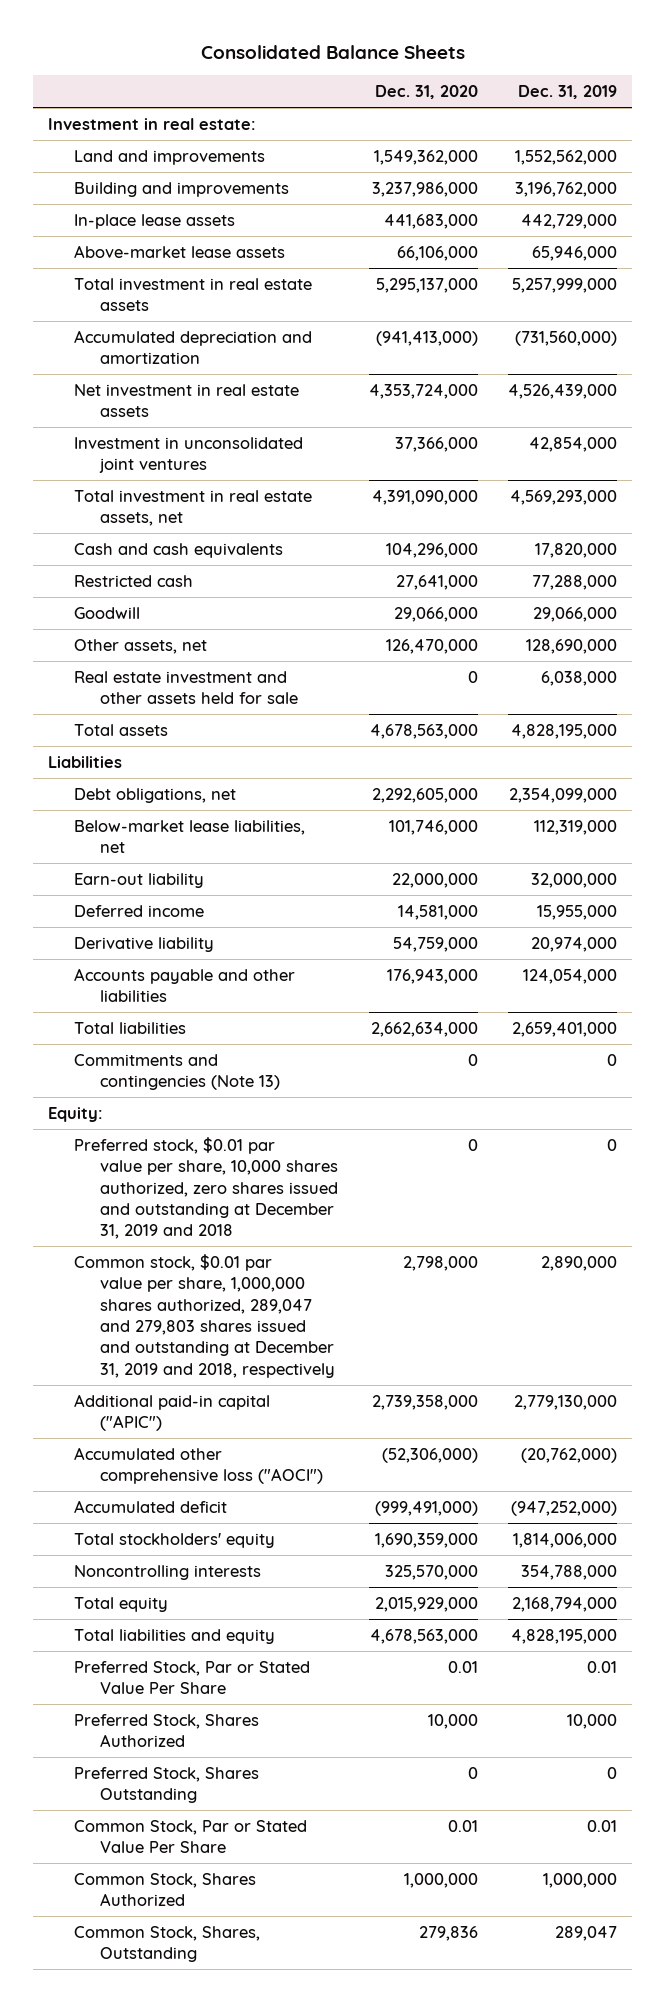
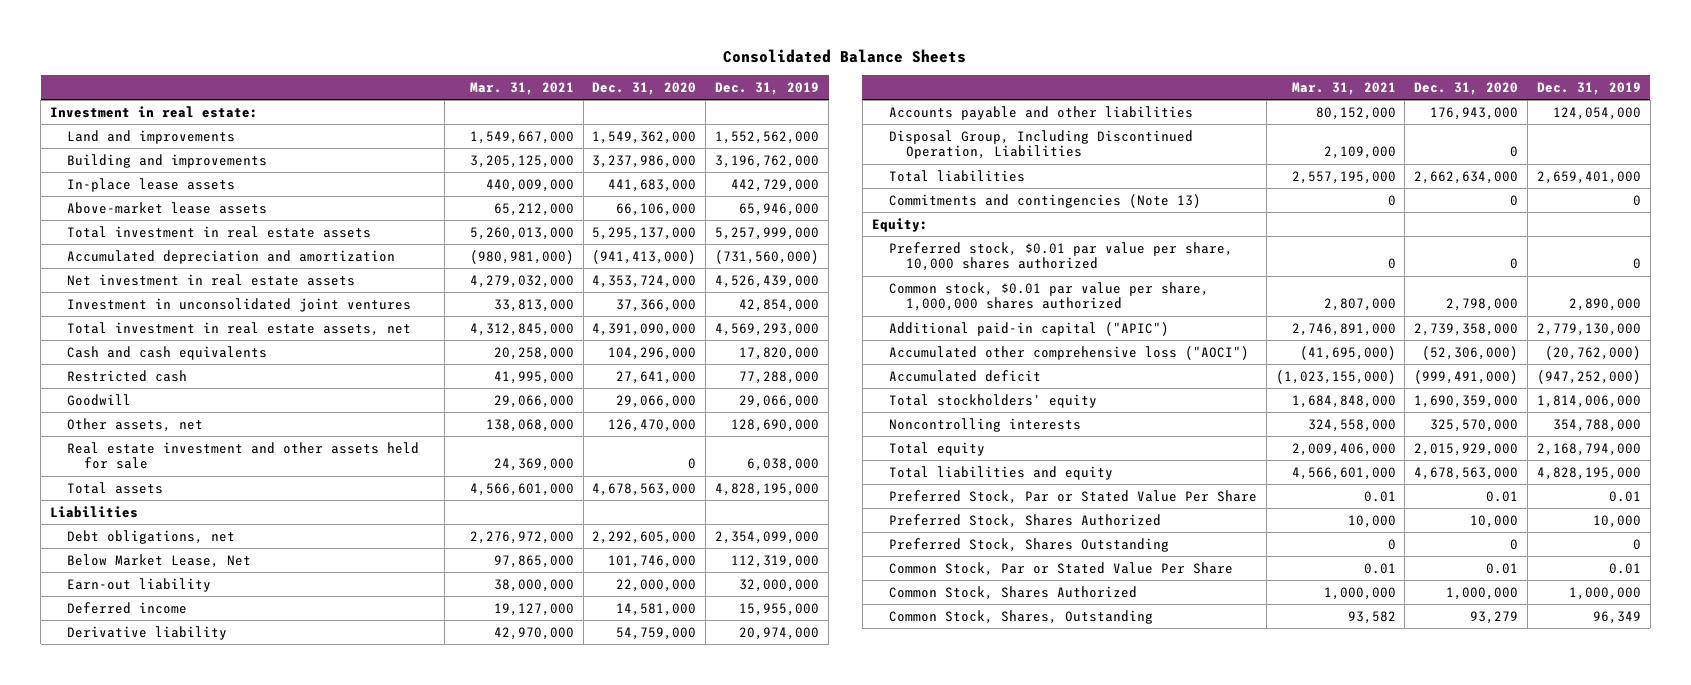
none -> [469,81,574,95] Mar. 31, 2021
[74,819,306,854] Below-market lease liabilities, net -> [67,553,252,568] Below Market Lease, Net
none -> [888,129,1193,160] Disposal Group, Including Discontinued Operation, Liabilities
[74,1136,339,1240] Preferred stock, $0.01 par value per share, 10,000 shares authorized, zero shares issued and outstanding at December 31, 2019 and 2018 -> [888,241,1233,272] Preferred stock, $0.01 par value per share, 10,000 shares authorized
[74,1253,336,1378] Common stock, $0.01 par value per share, 1,000,000 shares authorized, 289,047 and 279,803 shares issued and outstanding at December 31, 2019 and 2018, respectively -> [888,281,1209,312] Common stock, $0.01 par value per share, 1,000,000 shares authorized
[418,1925,478,1941] 279,836 -> [1470,610,1519,624] 93,279
[554,1925,617,1941] 289,047 -> [1592,610,1641,624] 96,349

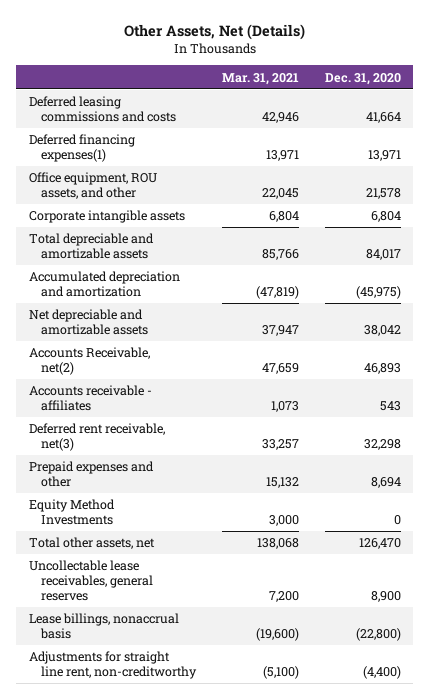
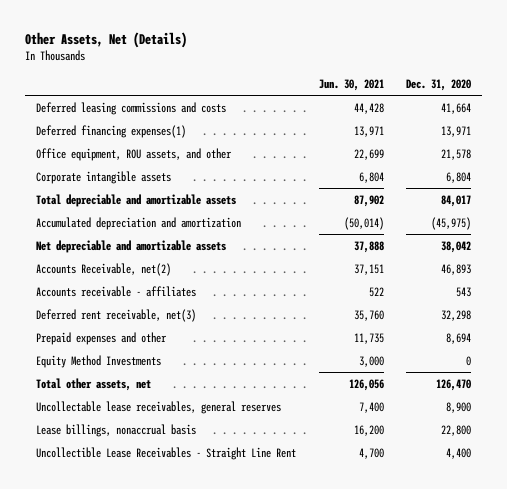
[221,72,299,85] Mar. 31, 2021 -> none
none -> [318,78,384,91] Jun. 30, 2021
[29,651,197,680] Adjustments for straight line rent, non-creditworthy -> none
[355,628,401,642] (22,800) -> [440,424,471,436] 22,800
none -> [36,446,297,460] Uncollectible Lease Receivables - Straight Line Rent

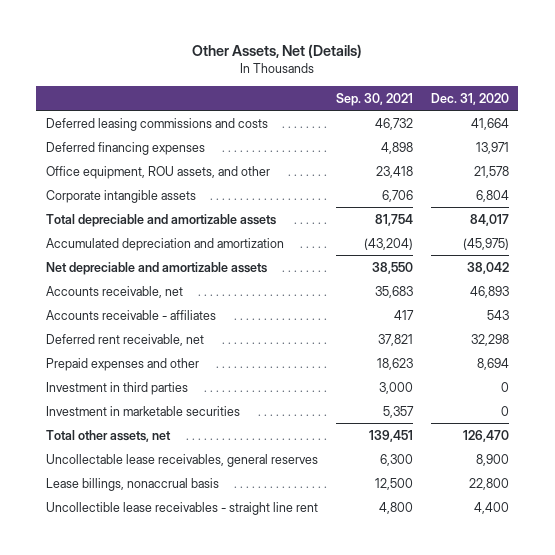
[318,78,384,91] Jun. 30, 2021 -> none
none -> [335,92,413,106] Sep. 30, 2021
[36,124,187,138] Deferred financing expenses(1) -> [45,141,205,155] Deferred financing expenses
[36,262,172,276] Accounts Receivable, net(2) -> [45,285,183,298] Accounts receivable, net
[36,308,197,322] Deferred rent receivable, net(3) -> [45,333,204,346] Deferred rent receivable, net
[36,354,162,368] Equity Method Investments -> [45,381,188,395] Investment in third parties
none -> [45,405,240,416] Investment in marketable securities
[36,446,297,460] Uncollectible Lease Receivables - Straight Line Rent -> [45,501,318,515] Uncollectible lease receivables - straight line rent

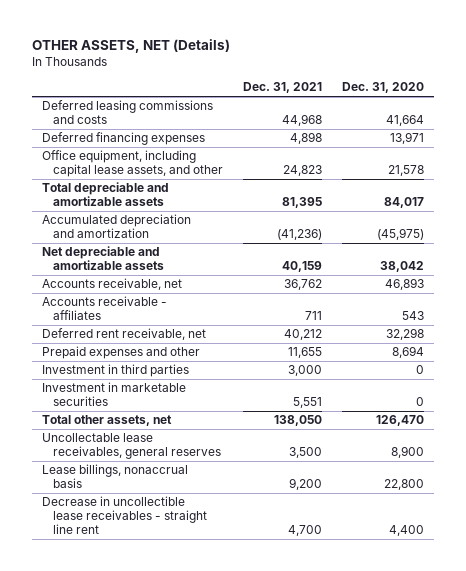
[192,44,363,59] Other Assets, Net (Details) -> [31,39,230,54] OTHER ASSETS, NET (Details)
[335,92,413,106] Sep. 30, 2021 -> none
none -> [242,82,322,94] Dec. 31, 2021
[45,189,196,203] Corporate intangible assets -> none
[45,165,270,179] Office equipment, ROU assets, and other -> [41,150,224,178] Office equipment, including capital lease assets, and other
[45,501,318,515] Uncollectible lease receivables - straight line rent -> [41,496,208,535] Decrease in uncollectible lease receivables - straight line rent

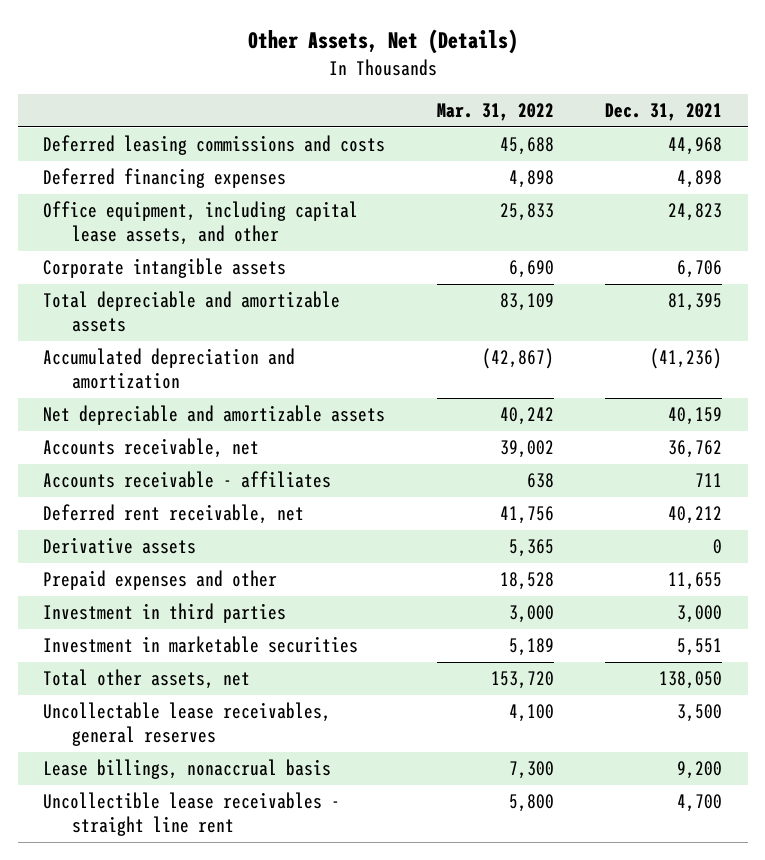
[31,39,230,54] OTHER ASSETS, NET (Details) -> [247,29,518,55] Other Assets, Net (Details)
[341,82,424,94] Dec. 31, 2020 -> none
none -> [436,103,554,122] Mar. 31, 2022
none -> [43,258,287,279] Corporate intangible assets
none -> [43,537,197,555] Derivative assets
[41,496,208,535] Decrease in uncollectible lease receivables - straight line rent -> [43,792,341,837] Uncollectible lease receivables - straight line rent

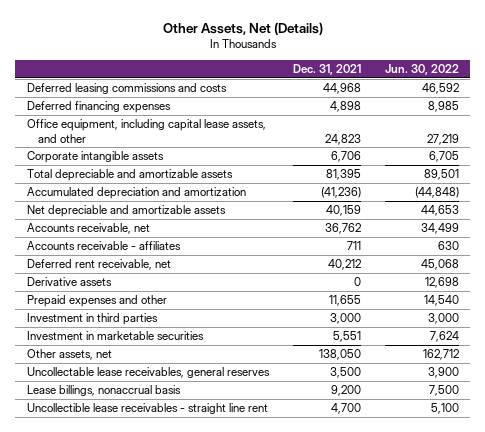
[436,103,554,122] Mar. 31, 2022 -> none
none -> [384,63,459,75] Jun. 30, 2022
[43,669,251,690] Total other assets, net -> [26,348,112,360] Other assets, net

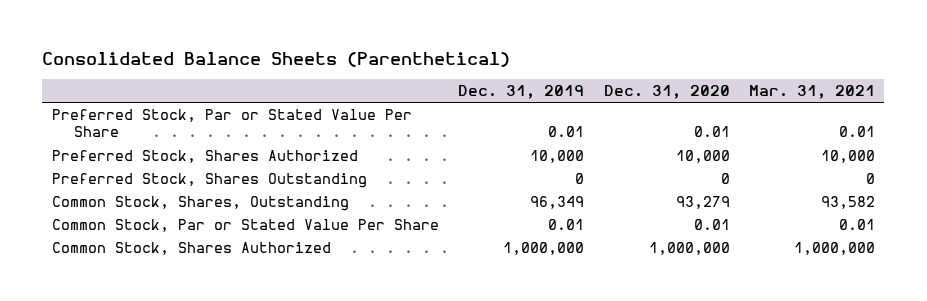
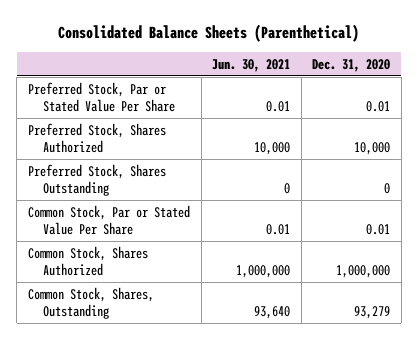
[458,85,585,100] Dec. 31, 2019 -> none
[748,85,875,100] Mar. 31, 2021 -> none
none -> [212,58,291,72] Jun. 30, 2021
[51,196,349,212] Common Stock, Shares, Outstanding -> [27,286,154,319] Common Stock, Shares, Outstanding

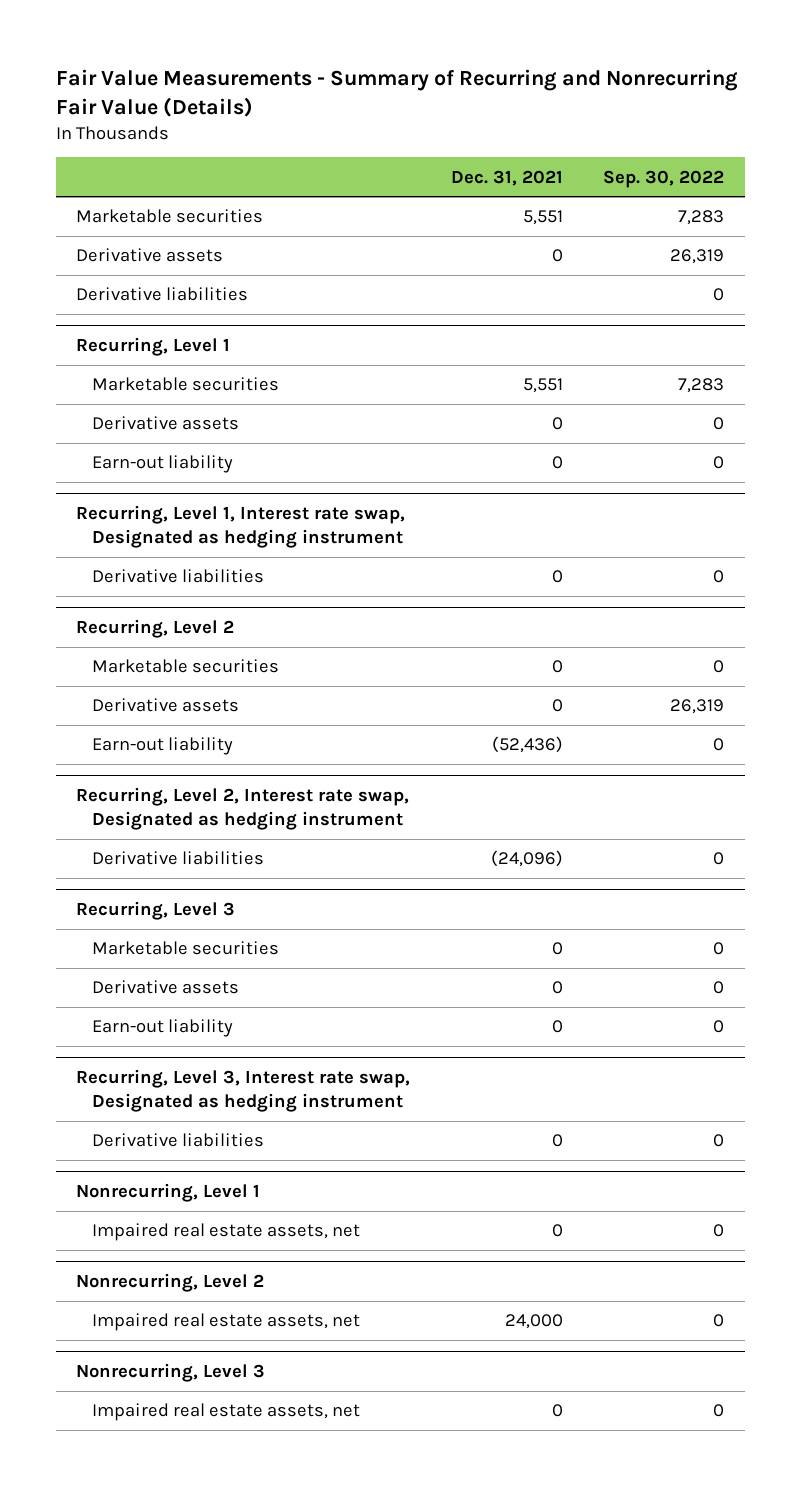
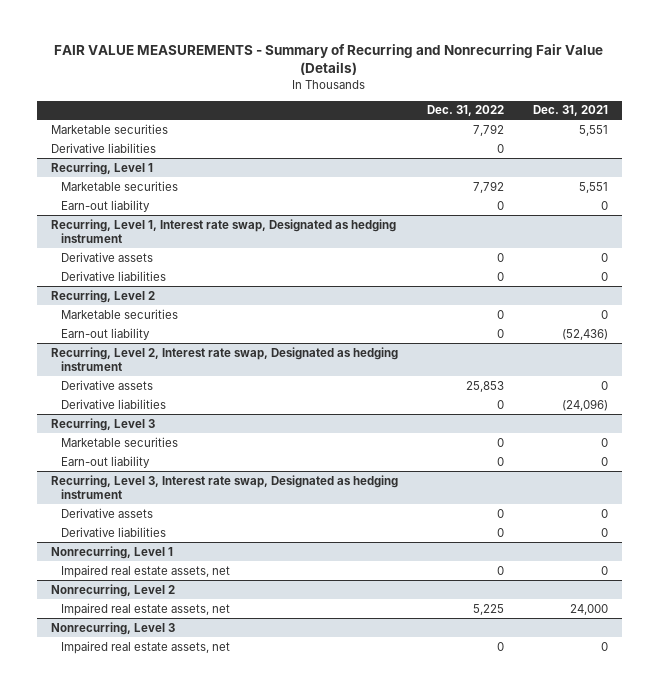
[55,68,738,117] Fair Value Measurements - Summary of Recurring and Nonrecurring Fair Value (Details) -> [54,44,604,76] FAIR VALUE MEASUREMENTS - Summary of Recurring and Nonrecurring Fair Value (Details)
[603,169,725,188] Sep. 30, 2022 -> none
none -> [426,105,504,117] Dec. 31, 2022
[76,248,224,263] Derivative assets -> none
[92,416,240,431] Derivative assets -> none
none -> [61,251,154,262] Derivative assets
[92,698,240,713] Derivative assets -> none
none -> [61,379,154,390] Derivative assets
[92,980,240,995] Derivative assets -> none
none -> [61,507,154,518] Derivative assets

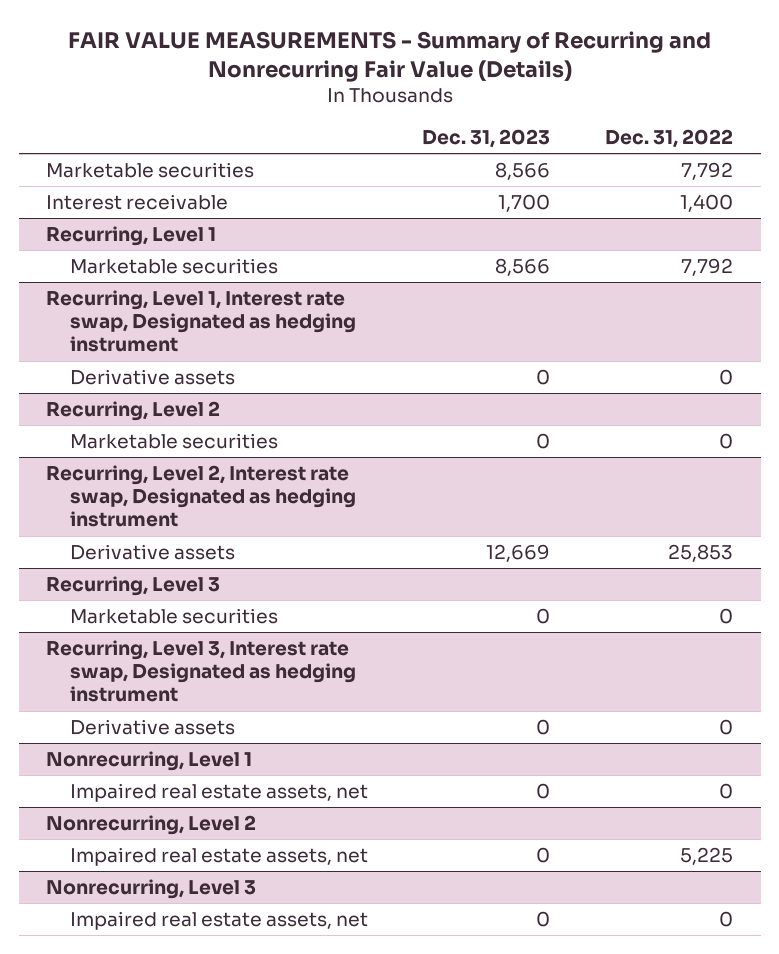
[532,105,608,117] Dec. 31, 2021 -> none
none -> [422,129,551,149] Dec. 31, 2023
[51,142,157,153] Derivative liabilities -> none
none -> [45,194,228,211] Interest receivable
[61,199,151,212] Earn-out liability -> none
[61,270,167,281] Derivative liabilities -> none
[61,327,151,340] Earn-out liability -> none
[61,398,167,409] Derivative liabilities -> none
[61,455,151,468] Earn-out liability -> none
[61,526,167,537] Derivative liabilities -> none

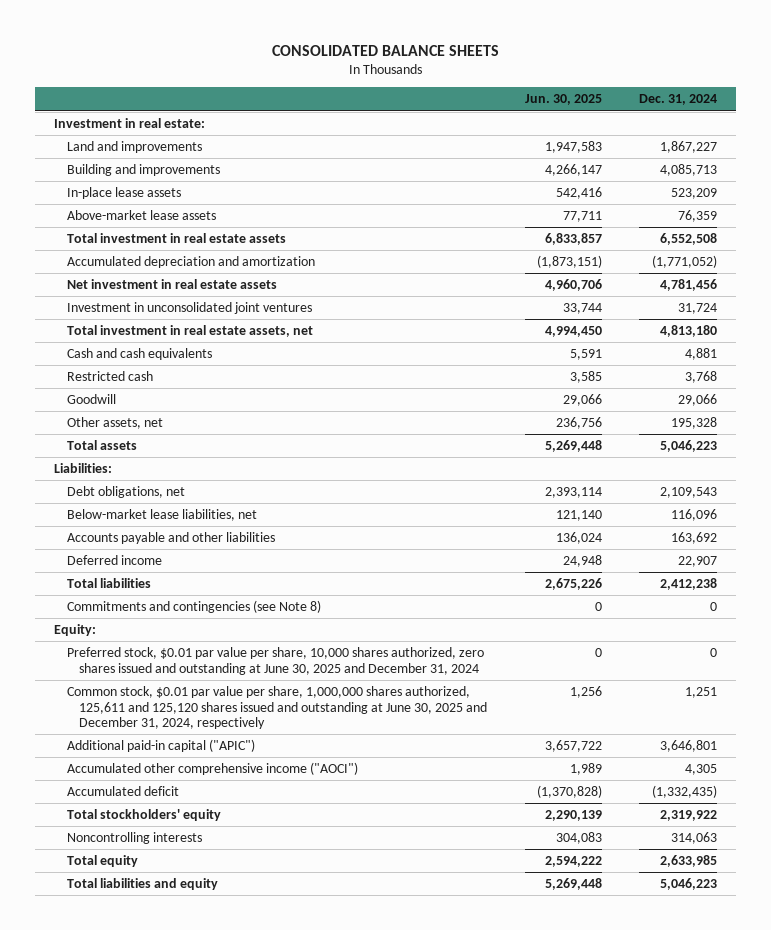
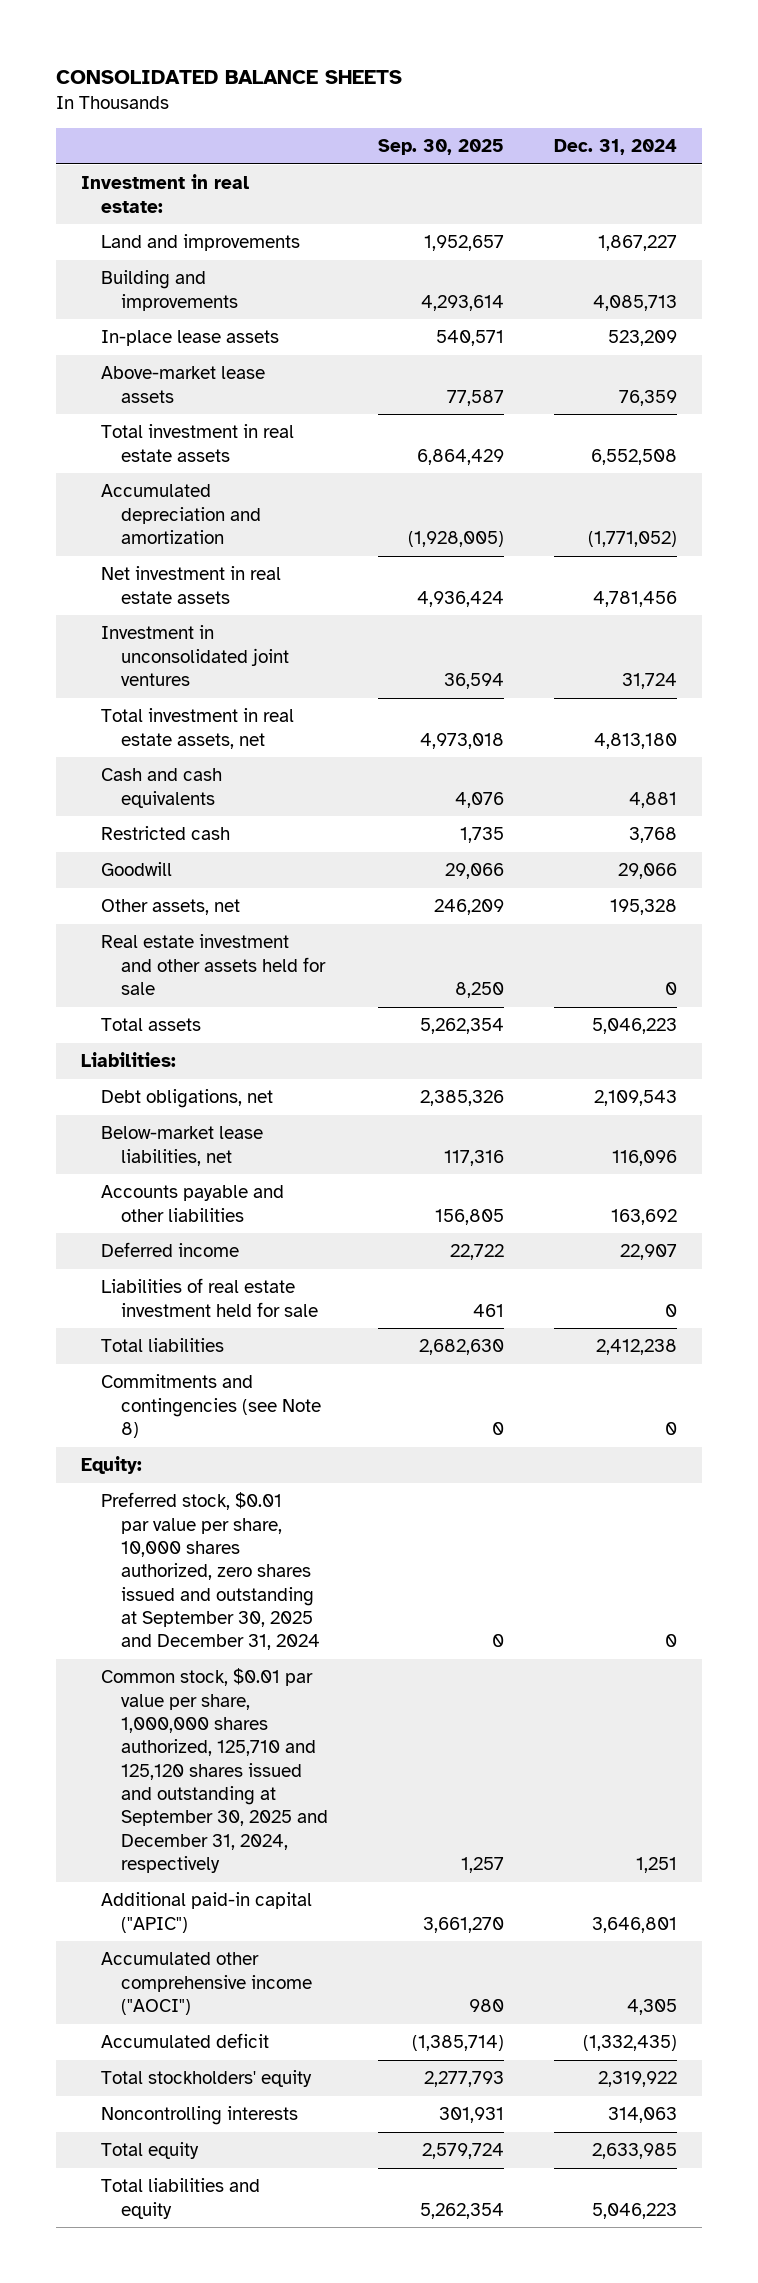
[524,94,602,106] Jun. 30, 2025 -> none
none -> [377,139,504,156] Sep. 30, 2025
none -> [100,934,326,996] Real estate investment and other assets held for sale
none -> [100,1278,318,1317] Liabilities of real estate investment held for sale
[66,647,484,675] Preferred stock, $0.01 par value per share, 10,000 shares authorized, zero shares issued and outstanding at June 30, 2025 and December 31, 2024 -> [100,1492,320,1651] Preferred stock, $0.01 par value per share, 10,000 shares authorized, zero shares issued and outstanding at September 30, 2025 and December 31, 2024
[66,686,488,730] Common stock, $0.01 par value per share, 1,000,000 shares authorized, 125,611 and 125,120 shares issued and outstanding at June 30, 2025 and December 31, 2024, respectively -> [100,1668,328,1874] Common stock, $0.01 par value per share, 1,000,000 shares authorized, 125,710 and 125,120 shares issued and outstanding at September 30, 2025 and December 31, 2024, respectively

